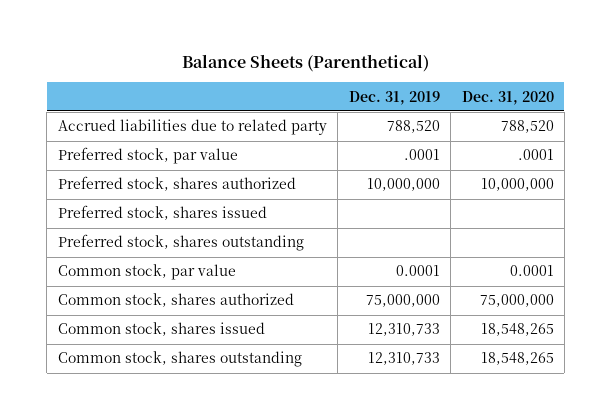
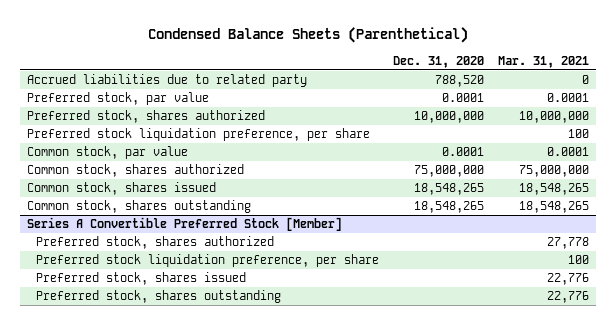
[181,54,429,73] Balance Sheets (Parenthetical) -> [148,27,469,44] Condensed Balance Sheets (Parenthetical)
[348,90,440,105] Dec. 31, 2019 -> none
none -> [497,55,589,68] Mar. 31, 2021
[517,149,554,161] .0001 -> [442,93,485,103] 0.0001
[57,205,267,221] Preferred stock, shares issued -> none
[57,234,304,252] Preferred stock, shares outstanding -> none
none -> [27,128,371,142] Preferred stock liquidation preference, per share
none -> [27,217,343,232] Series A Convertible Preferred Stock [Member]
none -> [36,236,275,250] Preferred stock, shares authorized
none -> [36,254,380,268] Preferred stock liquidation preference, per share
none -> [36,272,247,286] Preferred stock, shares issued
none -> [36,290,282,304] Preferred stock, shares outstanding

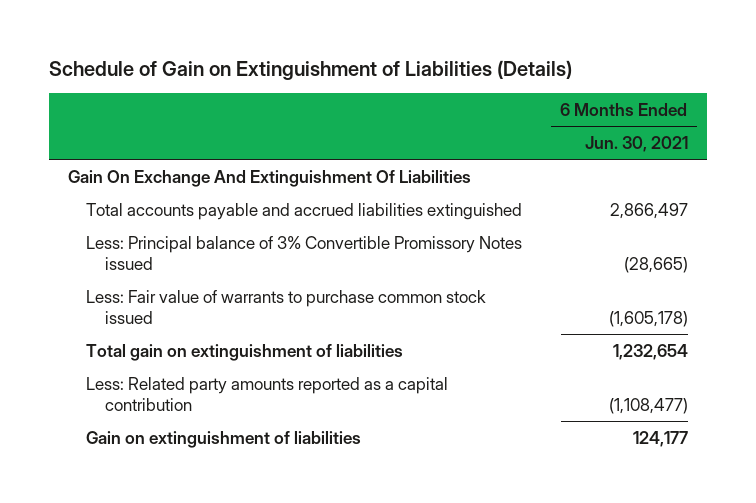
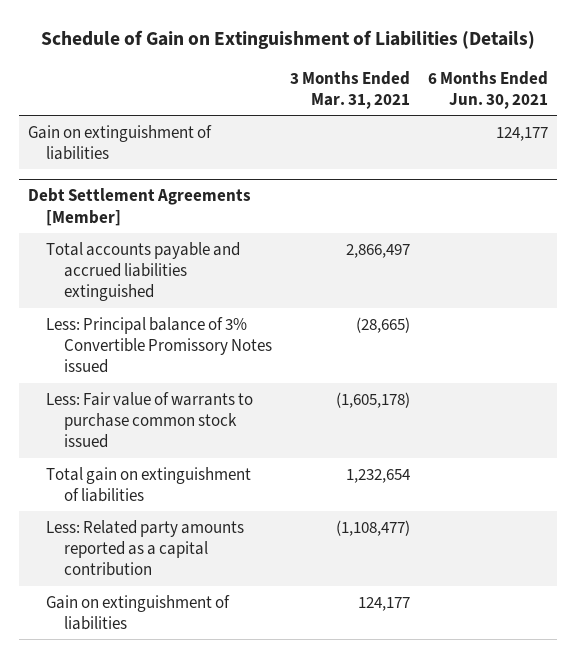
none -> [289,70,410,110] 3 Months Ended Mar. 31, 2021
[68,169,472,187] Gain On Exchange And Extinguishment Of Liabilities -> none
[86,202,523,220] Total accounts payable and accrued liabilities extinguished -> none
[86,235,523,271] Less: Principal balance of 3% Convertible Promissory Notes issued -> none
[86,289,487,325] Less: Fair value of warrants to purchase common stock issued -> none
[86,343,404,361] Total gain on extinguishment of liabilities -> none
[86,376,449,412] Less: Related party amounts reported as a capital contribution -> none
none -> [27,188,251,226] Debt Settlement Agreements [Member]
none -> [45,241,240,302] Total accounts payable and accrued liabilities extinguished
none -> [45,316,272,374] Less: Principal balance of 3% Convertible Promissory Notes issued
none -> [45,391,253,449] Less: Fair value of warrants to purchase common stock issued
none -> [45,466,251,502] Total gain on extinguishment of liabilities
none -> [45,519,244,577] Less: Related party amounts reported as a capital contribution
none -> [45,594,230,630] Gain on extinguishment of liabilities

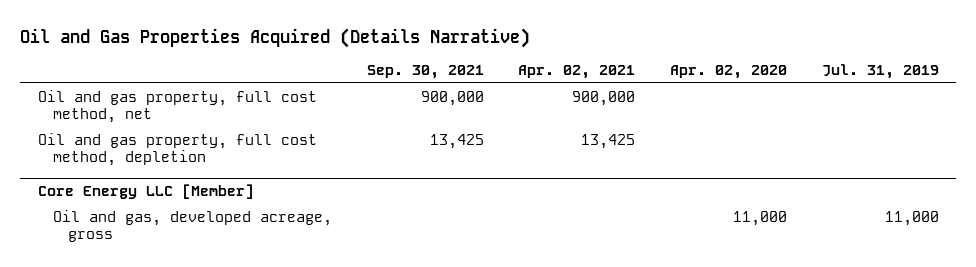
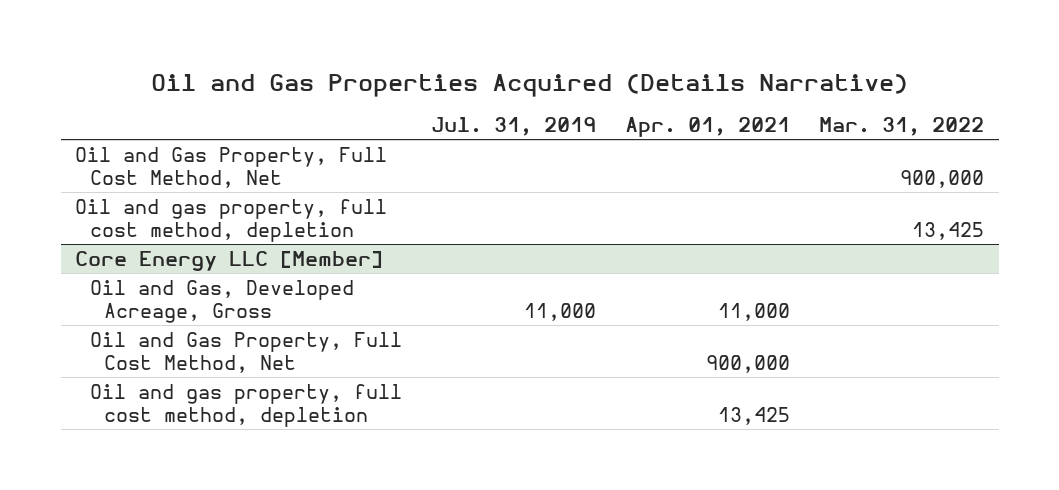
[366,64,484,79] Sep. 30, 2021 -> none
[518,64,636,79] Apr. 02, 2021 -> none
[669,64,787,79] Apr. 02, 2020 -> none
none -> [625,117,791,138] Apr. 01, 2021
none -> [819,117,985,137] Mar. 31, 2022
[37,89,317,124] Oil and gas property, full cost method, net -> [75,146,388,189] Oil and Gas Property, Full Cost Method, Net
[52,209,332,243] Oil and gas, developed acreage, gross -> [89,279,354,324] Oil and Gas, Developed Acreage, Gross
none -> [89,331,402,374] Oil and Gas Property, Full Cost Method, Net
none -> [89,383,402,428] Oil and gas property, full cost method, depletion

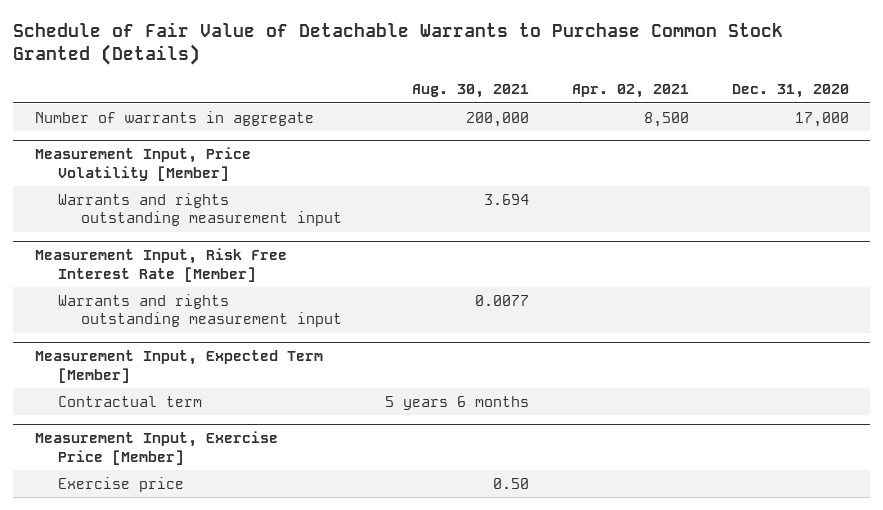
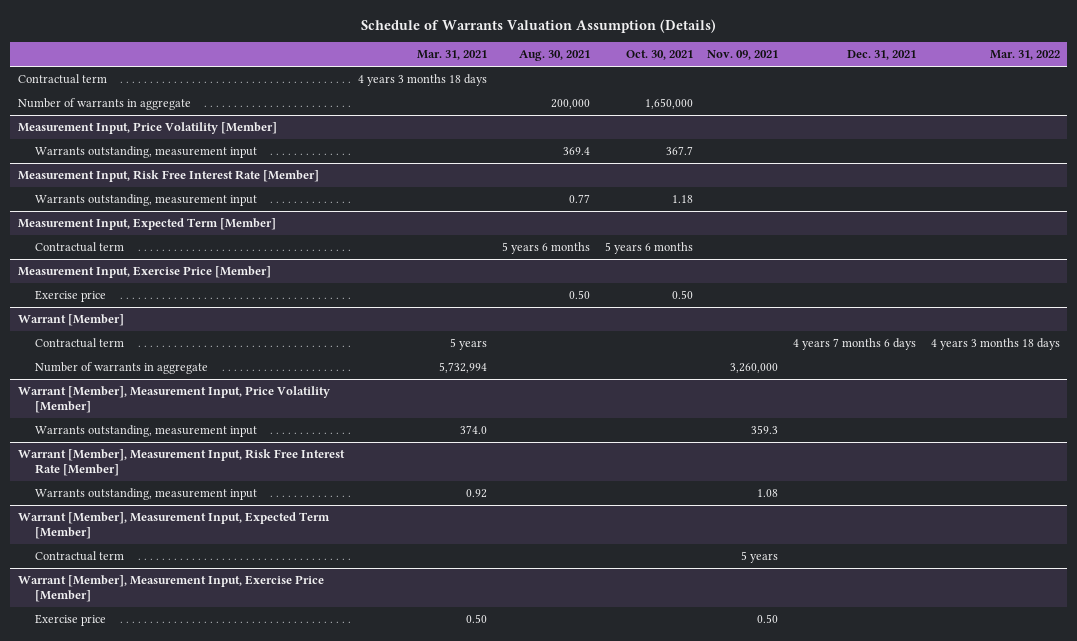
[13,21,784,66] Schedule of Fair Value of Detachable Warrants to Purchase Common Stock Granted (Details) -> [360,18,716,33] Schedule of Warrants Valuation Assumption (Details)
[571,84,689,99] Apr. 02, 2021 -> none
[731,84,849,99] Dec. 31, 2020 -> none
none -> [417,50,488,61] Mar. 31, 2021
none -> [625,50,693,61] Oct. 30, 2021
none -> [707,50,779,61] Nov. 09, 2021
none -> [847,50,917,61] Dec. 31, 2021
none -> [989,50,1060,61] Mar. 31, 2022
none -> [17,73,107,84] Contractual term
[57,192,342,227] Warrants and rights outstanding measurement input -> [35,145,258,158] Warrants outstanding, measurement input
[483,193,529,205] 3.694 -> [563,146,591,155] 369.4
[57,293,342,328] Warrants and rights outstanding measurement input -> [35,193,258,206] Warrants outstanding, measurement input
[474,294,529,306] 0.0077 -> [569,193,591,203] 0.77
none -> [17,313,124,326] Warrant [Member]
none -> [35,337,125,348] Contractual term
none -> [35,361,209,374] Number of warrants in aggregate
none -> [17,385,330,413] Warrant [Member], Measurement Input, Price Volatility [Member]
none -> [35,424,258,437] Warrants outstanding, measurement input
none -> [17,448,345,476] Warrant [Member], Measurement Input, Risk Free Interest Rate [Member]
none -> [35,487,258,500] Warrants outstanding, measurement input
none -> [17,511,330,539] Warrant [Member], Measurement Input, Expected Term [Member]
none -> [35,550,125,561] Contractual term
none -> [17,574,324,602] Warrant [Member], Measurement Input, Exercise Price [Member]
none -> [35,613,107,626] Exercise price

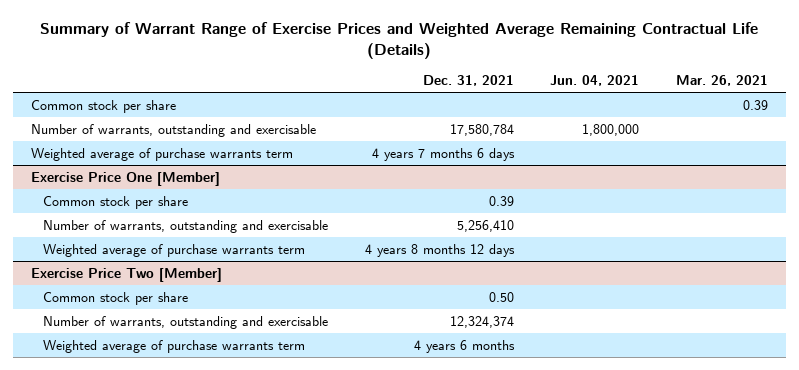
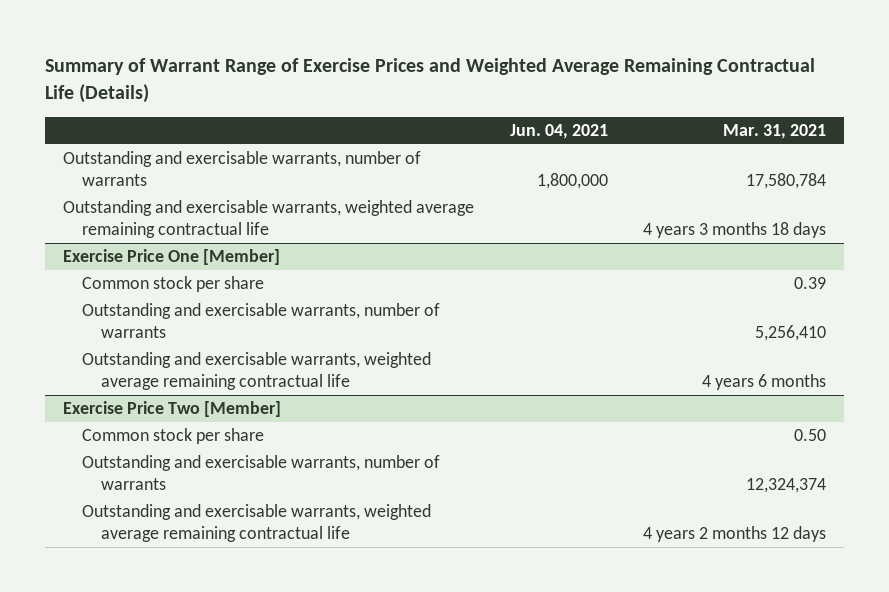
[422,75,514,87] Dec. 31, 2021 -> none
[675,75,768,87] Mar. 26, 2021 -> none
none -> [723,123,827,139] Mar. 31, 2021
[31,99,177,113] Common stock per share -> none
[31,123,317,137] Number of warrants, outstanding and exercisable -> [63,151,422,187] Outstanding and exercisable warrants, number of warrants
[31,147,294,161] Weighted average of purchase warrants term -> [63,200,475,239] Outstanding and exercisable warrants, weighted average remaining contractual life
[43,219,329,233] Number of warrants, outstanding and exercisable -> [82,303,441,339] Outstanding and exercisable warrants, number of warrants
[43,243,306,257] Weighted average of purchase warrants term -> [82,352,432,391] Outstanding and exercisable warrants, weighted average remaining contractual life
[43,315,329,329] Number of warrants, outstanding and exercisable -> [82,455,441,491] Outstanding and exercisable warrants, number of warrants
[43,339,306,353] Weighted average of purchase warrants term -> [82,504,432,543] Outstanding and exercisable warrants, weighted average remaining contractual life

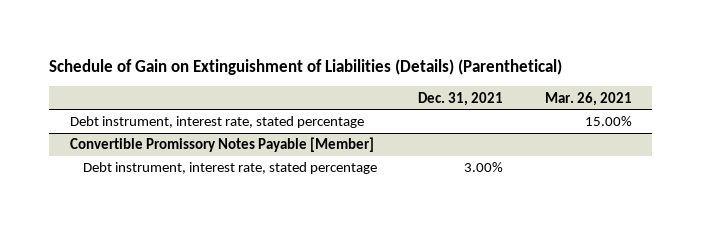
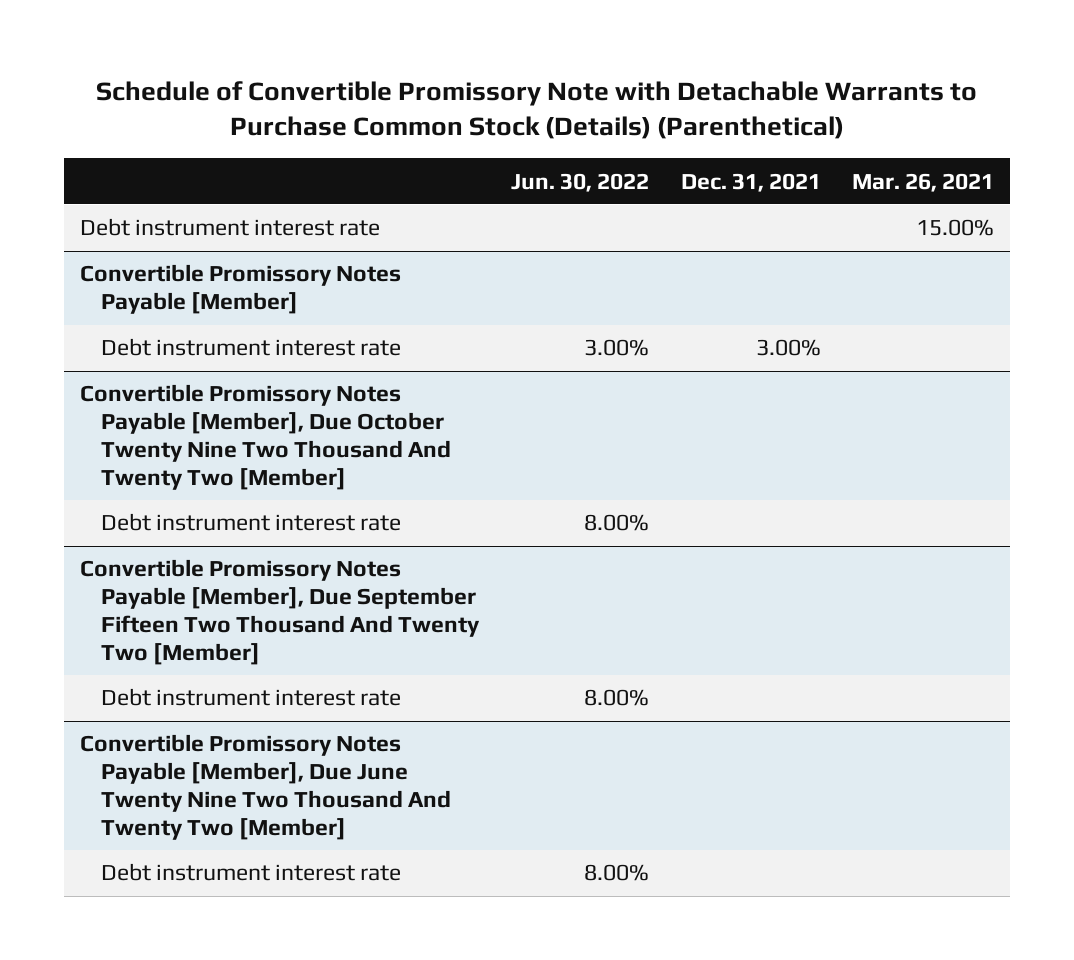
[49,58,563,75] Schedule of Gain on Extinguishment of Liabilities (Details) (Parenthetical) -> [96,80,978,140] Schedule of Convertible Promissory Note with Detachable Warrants to Purchase Common Stock (Details) (Parenthetical)
none -> [510,172,649,192] Jun. 30, 2022
[70,116,365,129] Debt instrument, interest rate, stated percentage -> [79,218,380,237] Debt instrument interest rate
[82,162,377,175] Debt instrument, interest rate, stated percentage -> [100,338,401,357] Debt instrument interest rate
none -> [79,384,451,491] Convertible Promissory Notes Payable [Member], Due October Twenty Nine Two Thousand And Twenty Two [Member]
none -> [100,513,401,532] Debt instrument interest rate
none -> [79,559,480,666] Convertible Promissory Notes Payable [Member], Due September Fifteen Two Thousand And Twenty Two [Member]
none -> [100,688,401,707] Debt instrument interest rate
none -> [79,734,451,841] Convertible Promissory Notes Payable [Member], Due June Twenty Nine Two Thousand And Twenty Two [Member]
none -> [100,863,401,882] Debt instrument interest rate

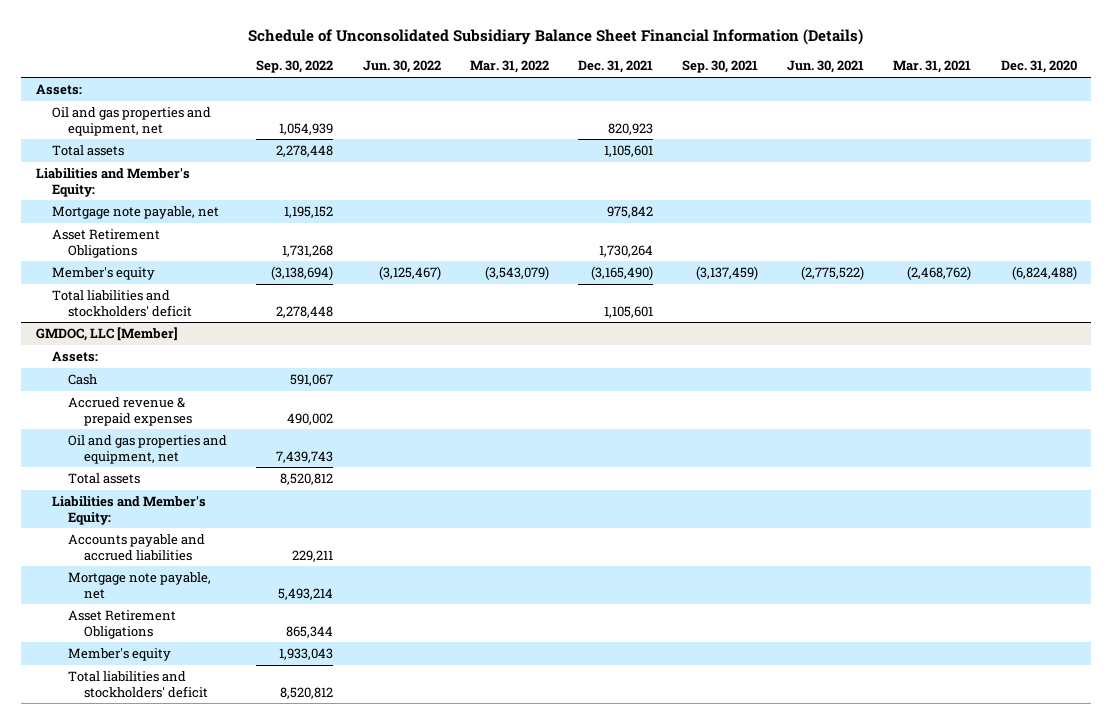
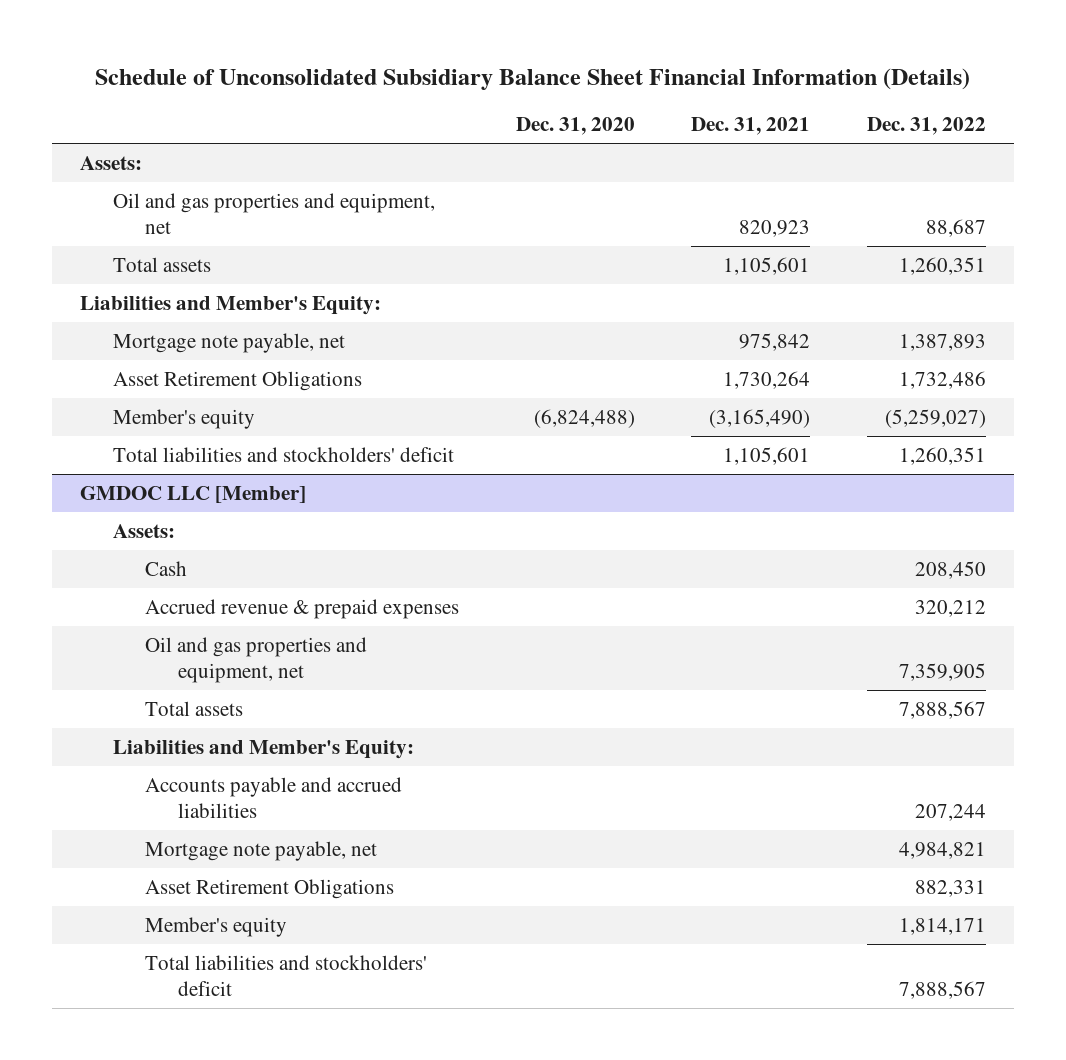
[256,60,334,74] Sep. 30, 2022 -> none
[362,60,441,74] Jun. 30, 2022 -> none
[469,60,549,74] Mar. 31, 2022 -> none
[682,60,759,74] Sep. 30, 2021 -> none
[787,60,865,74] Jun. 30, 2021 -> none
[893,60,972,74] Mar. 31, 2021 -> none
none -> [866,117,986,136] Dec. 31, 2022
[35,327,178,342] GMDOC, LLC [Member] -> [80,485,307,503] GMDOC LLC [Member]

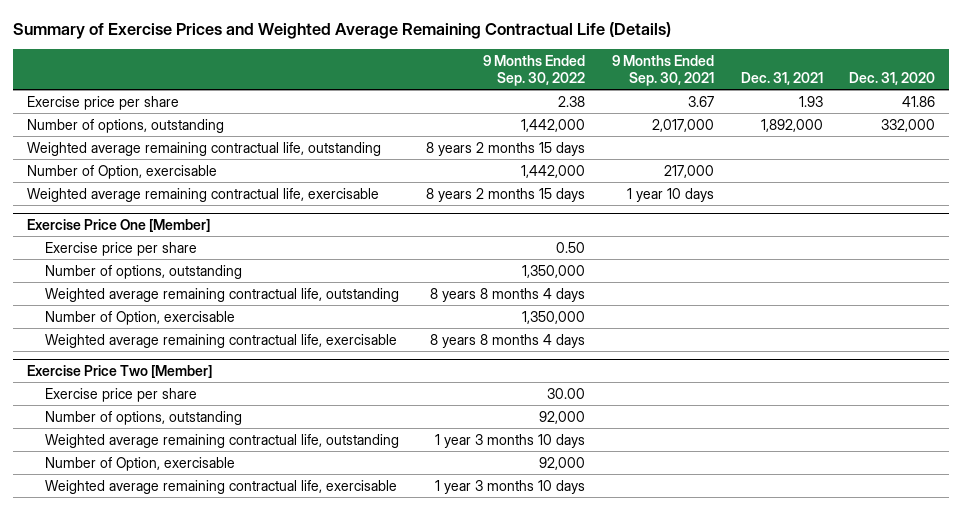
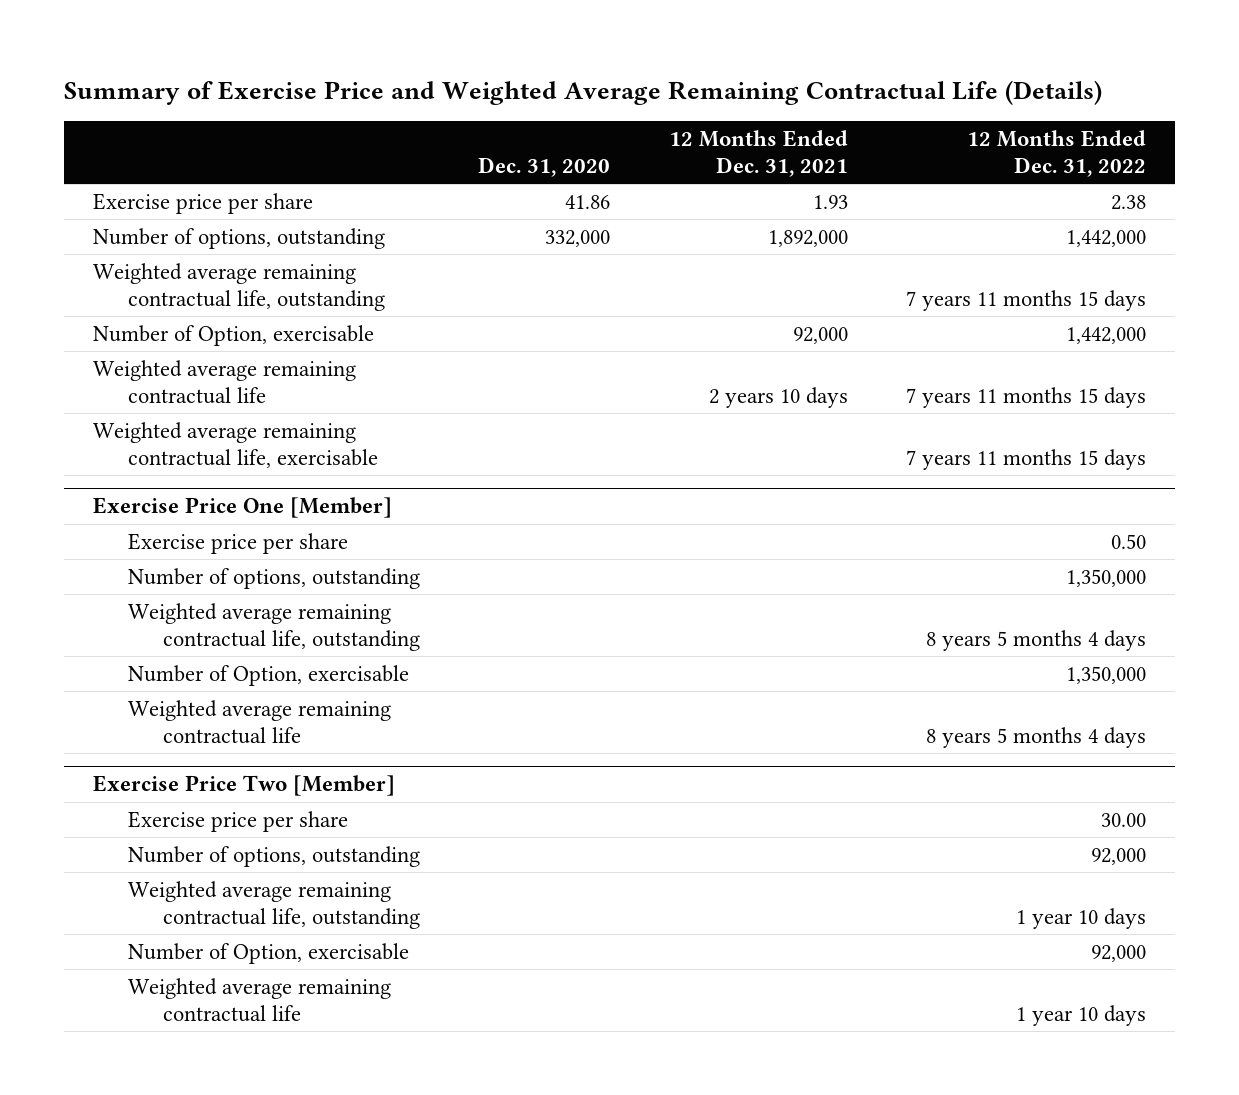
[13,22,672,40] Summary of Exercise Prices and Weighted Average Remaining Contractual Life (Details) -> [63,79,1102,105] Summary of Exercise Price and Weighted Average Remaining Contractual Life (Details)
[482,55,585,86] 9 Months Ended Sep. 30, 2022 -> none
[611,55,714,86] 9 Months Ended Sep. 30, 2021 -> none
[740,71,823,85] Dec. 31, 2021 -> none
none -> [668,130,848,177] 12 Months Ended Dec. 31, 2021
none -> [967,130,1147,177] 12 Months Ended Dec. 31, 2022
none -> [93,360,357,404] Weighted average remaining contractual life
[44,333,397,348] Weighted average remaining contractual life, exercisable -> [128,700,392,744] Weighted average remaining contractual life
[44,479,397,494] Weighted average remaining contractual life, exercisable -> [128,978,392,1022] Weighted average remaining contractual life

